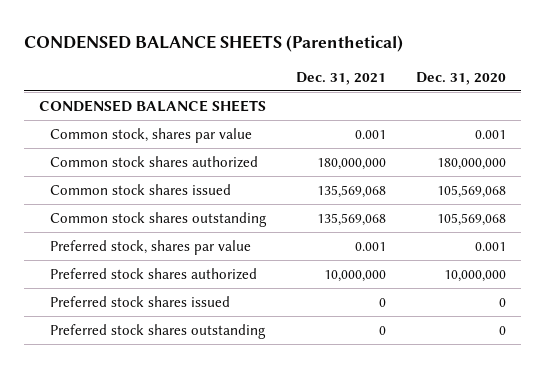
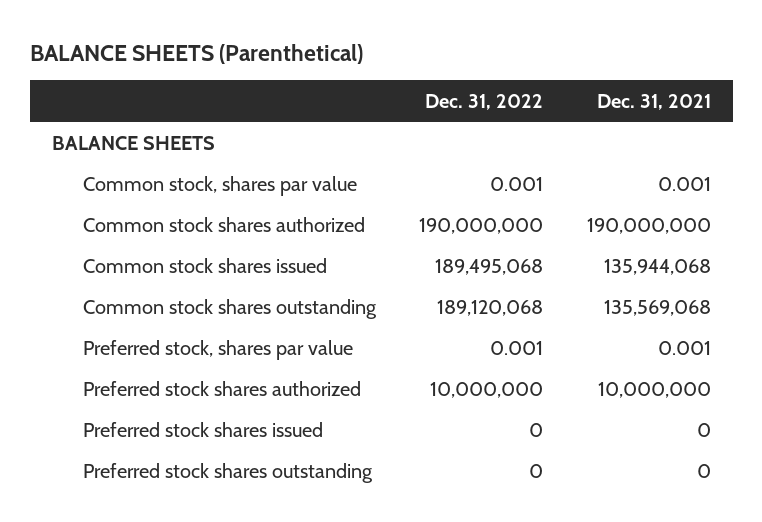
[24,34,404,52] CONDENSED BALANCE SHEETS (Parenthetical) -> [29,43,363,64] BALANCE SHEETS (Parenthetical)
[416,71,507,85] Dec. 31, 2020 -> none
none -> [425,93,544,110] Dec. 31, 2022
[39,99,267,112] CONDENSED BALANCE SHEETS -> [51,136,215,151] BALANCE SHEETS
[317,157,387,170] 180,000,000 -> [586,218,711,235] 190,000,000
[317,184,387,198] 135,569,068 -> [603,259,711,276] 135,944,068

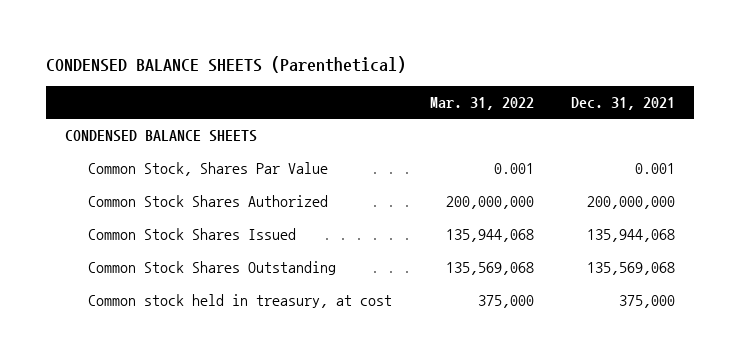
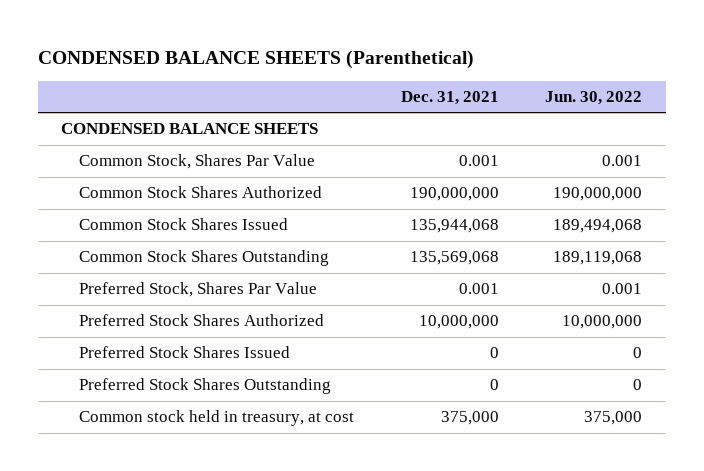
[429,97,534,111] Mar. 31, 2022 -> none
none -> [545,90,643,105] Jun. 30, 2022
[587,196,676,210] 200,000,000 -> [409,187,499,202] 190,000,000
none -> [79,282,318,298] Preferred Stock, Shares Par Value
none -> [79,314,325,327] Preferred Stock Shares Authorized
none -> [79,346,291,359] Preferred Stock Shares Issued
none -> [79,378,332,395] Preferred Stock Shares Outstanding

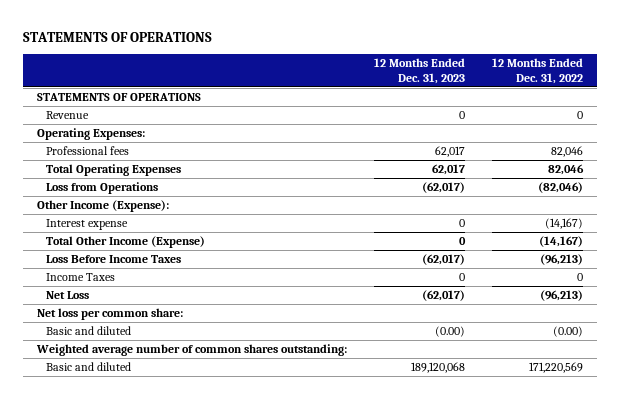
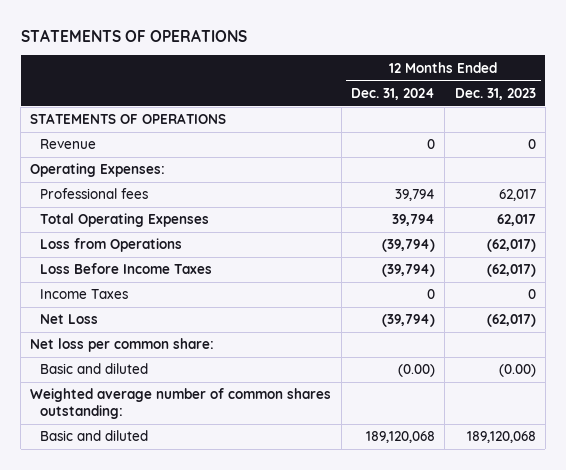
[492,57,584,84] 12 Months Ended Dec. 31, 2022 -> none
none -> [350,87,435,100] Dec. 31, 2024
[36,199,169,212] Other Income (Expense): -> none
[46,218,129,230] Interest expense -> none
[46,235,206,248] Total Other Income (Expense) -> none

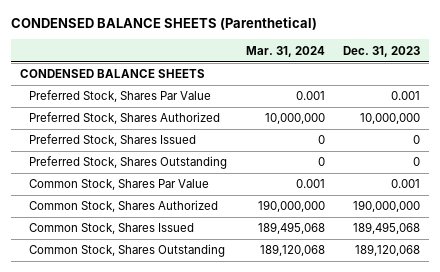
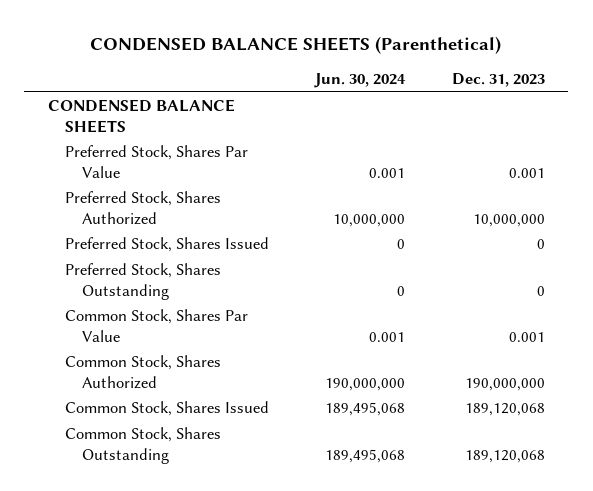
[245,45,325,57] Mar. 31, 2024 -> none
none -> [314,73,407,89] Jun. 30, 2024
[352,222,420,235] 189,495,068 -> [465,403,546,417] 189,120,068

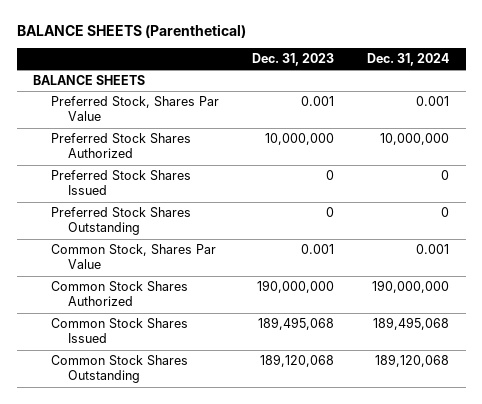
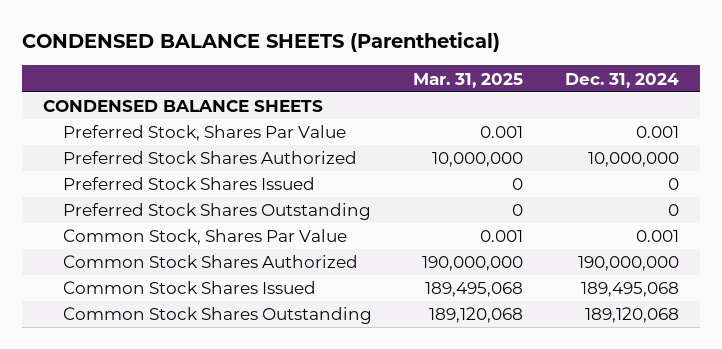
[16,23,246,38] BALANCE SHEETS (Parenthetical) -> [21,32,500,53] CONDENSED BALANCE SHEETS (Parenthetical)
[251,53,334,67] Dec. 31, 2023 -> none
none -> [413,72,524,88] Mar. 31, 2025
[33,75,146,86] BALANCE SHEETS -> [42,100,323,113] CONDENSED BALANCE SHEETS

